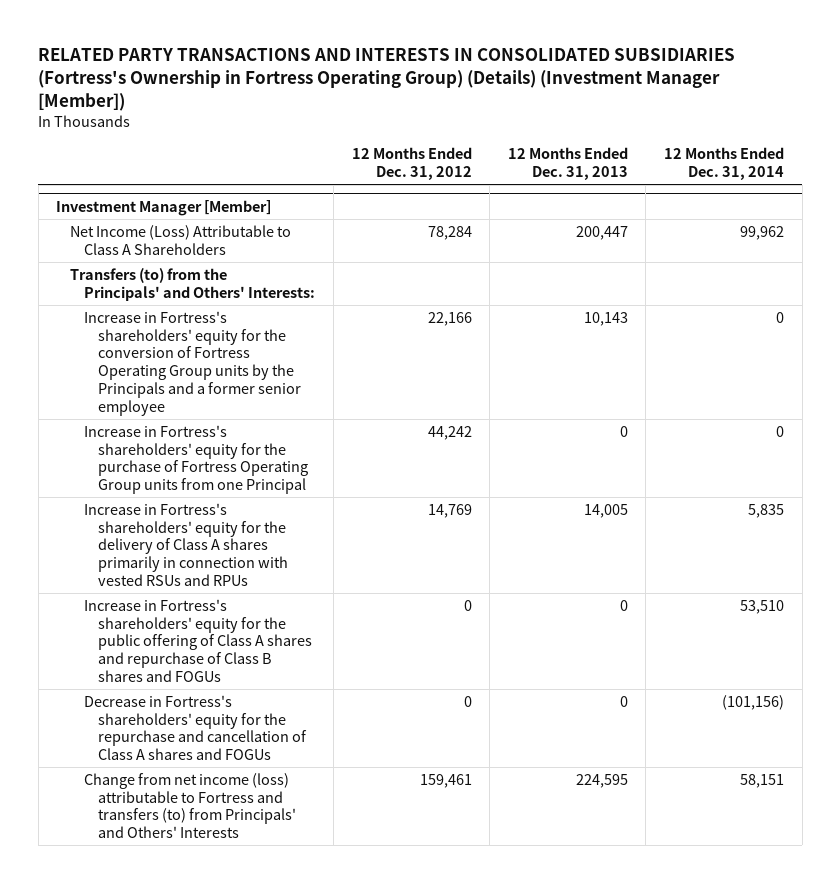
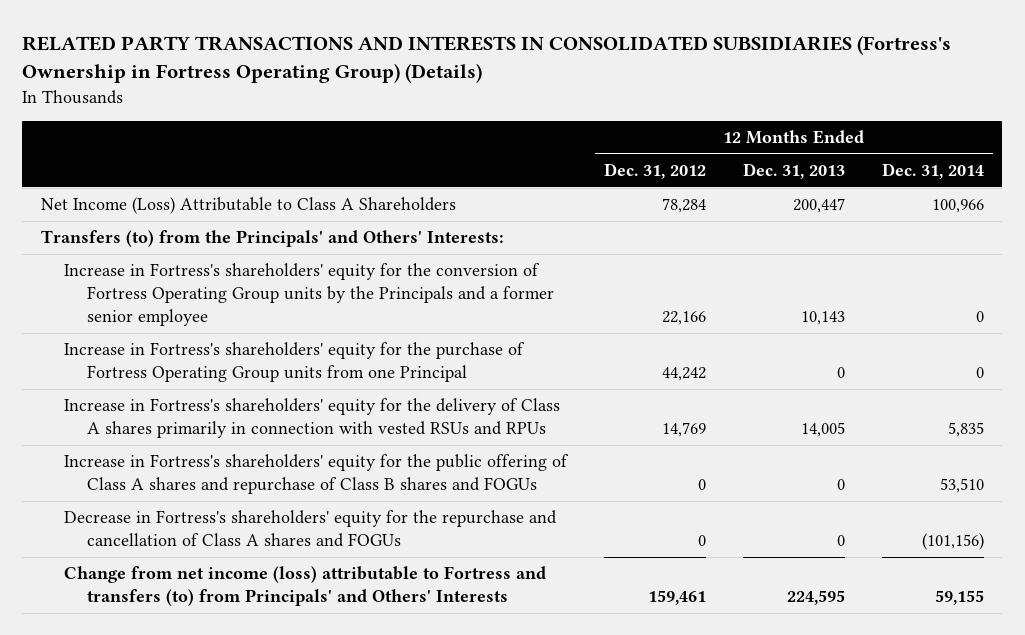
[38,48,736,111] RELATED PARTY TRANSACTIONS AND INTERESTS IN CONSOLIDATED SUBSIDIARIES (Fortress's Ownership in Fortress Operating Group) (Details) (Investment Manager [Member]) -> [22,35,952,84] RELATED PARTY TRANSACTIONS AND INTERESTS IN CONSOLIDATED SUBSIDIARIES (Fortress's Ownership in Fortress Operating Group) (Details)
[56,199,272,216] Investment Manager [Member] -> none
[740,225,785,240] 99,962 -> [931,199,984,214] 100,966
[740,773,785,788] 58,151 -> [934,590,984,606] 59,155

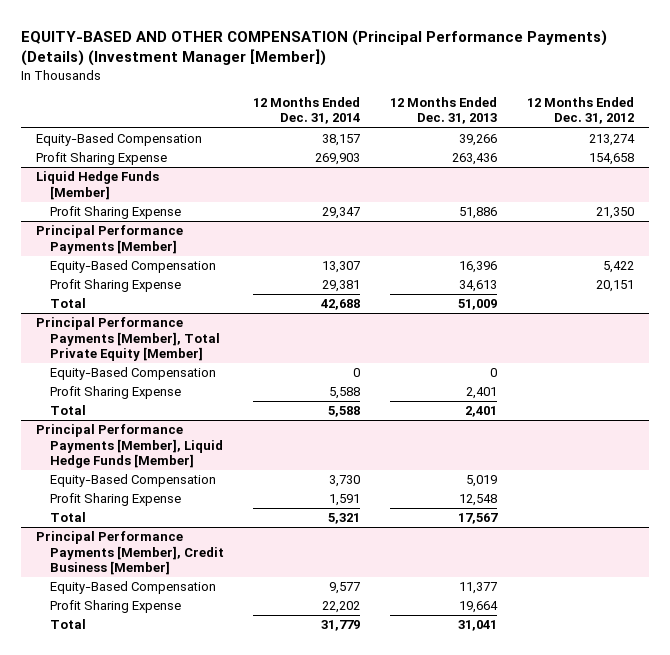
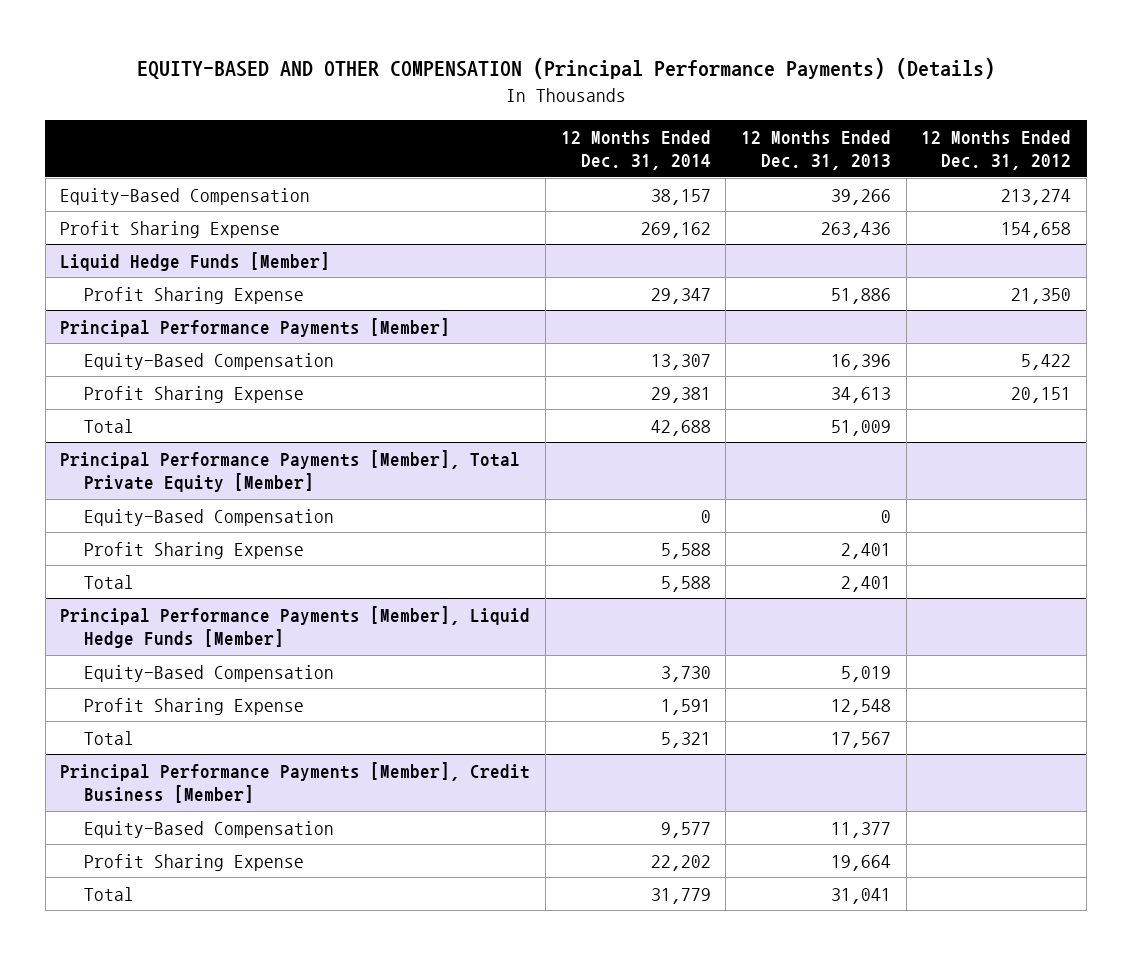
[21,29,608,66] EQUITY-BASED AND OTHER COMPENSATION (Principal Performance Payments) (Details) (Investment Manager [Member]) -> [136,57,995,79] EQUITY-BASED AND OTHER COMPENSATION (Principal Performance Payments) (Details)
[315,153,361,166] 269,903 -> [640,221,711,238] 269,162

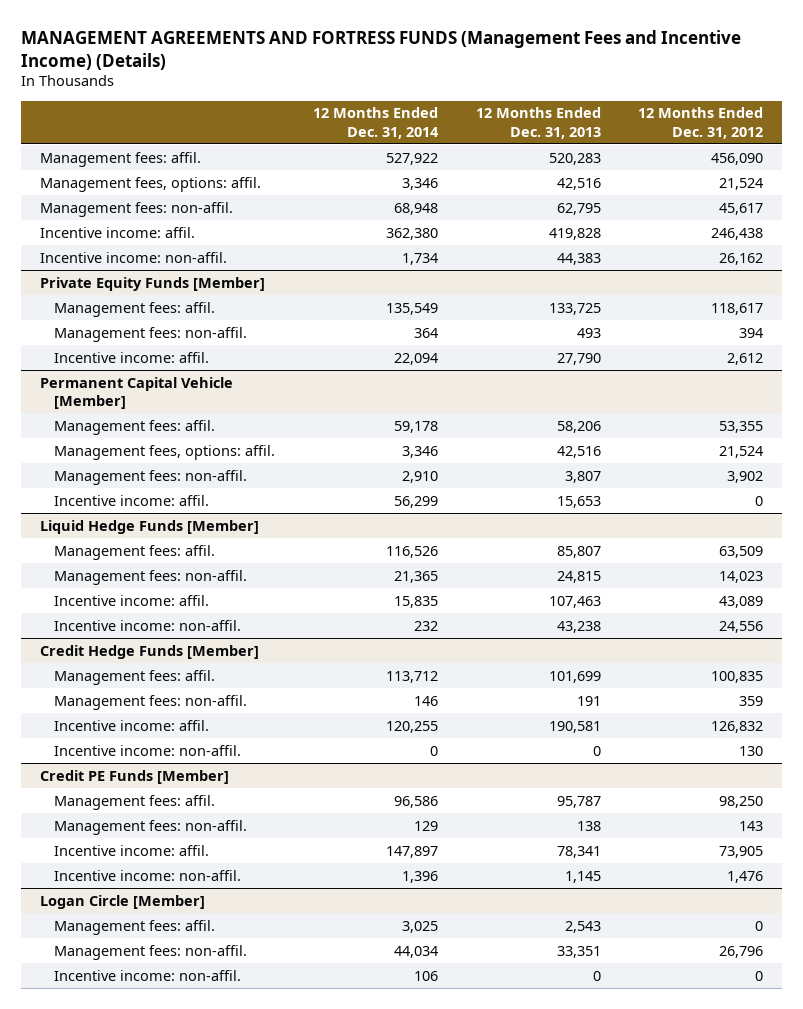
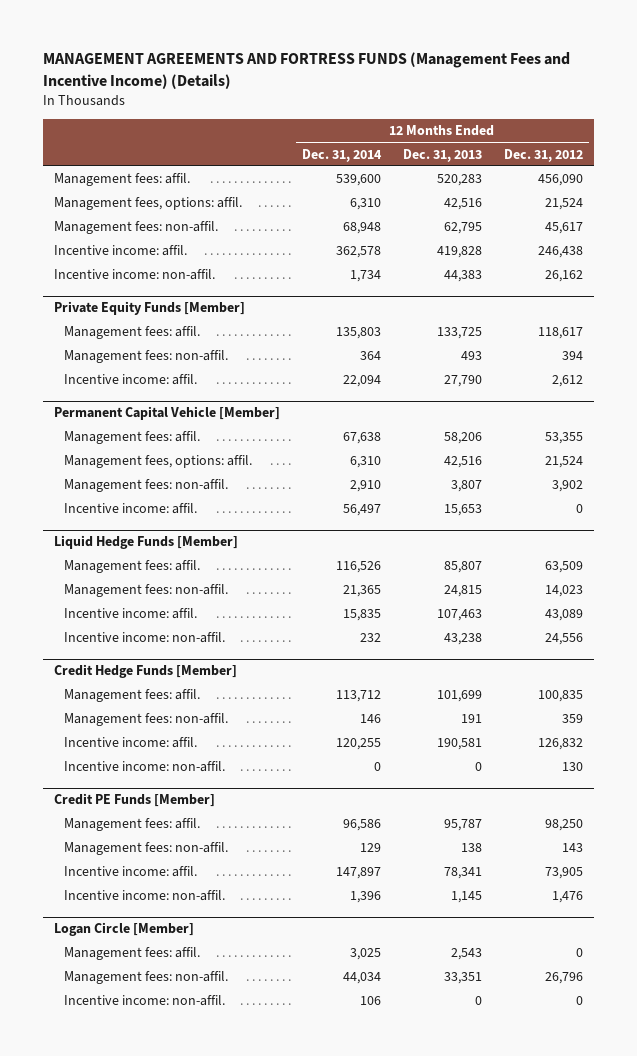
[385,152,438,165] 527,922 -> [335,174,381,187] 539,600
[401,177,438,190] 3,346 -> [349,198,381,211] 6,310
[385,227,438,240] 362,380 -> [335,246,381,259] 362,578
[385,302,438,315] 135,549 -> [335,327,381,340] 135,803
[393,420,438,433] 59,178 -> [342,432,381,445] 67,638
[401,445,438,458] 3,346 -> [349,456,381,469] 6,310
[393,495,438,508] 56,299 -> [342,504,381,517] 56,497

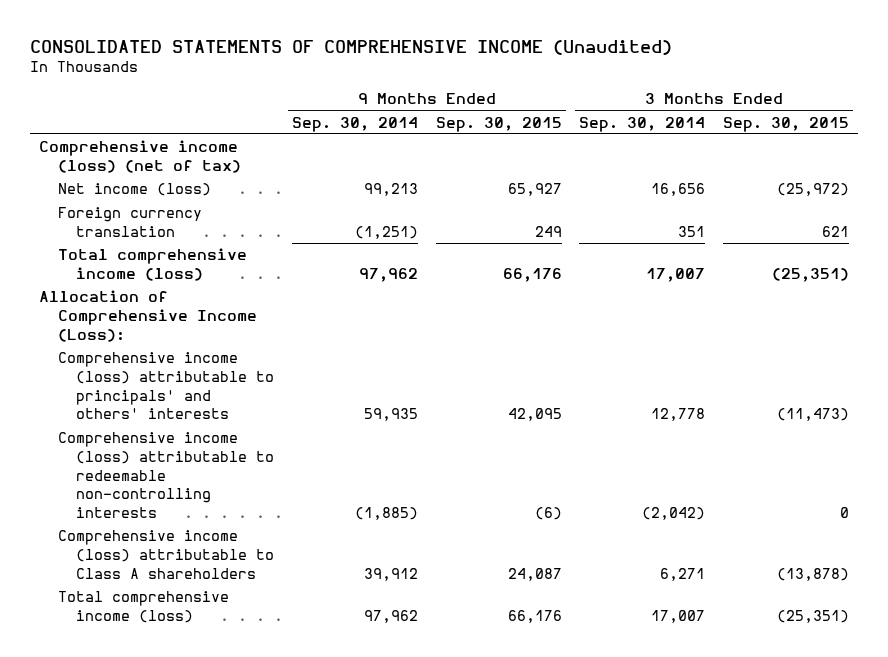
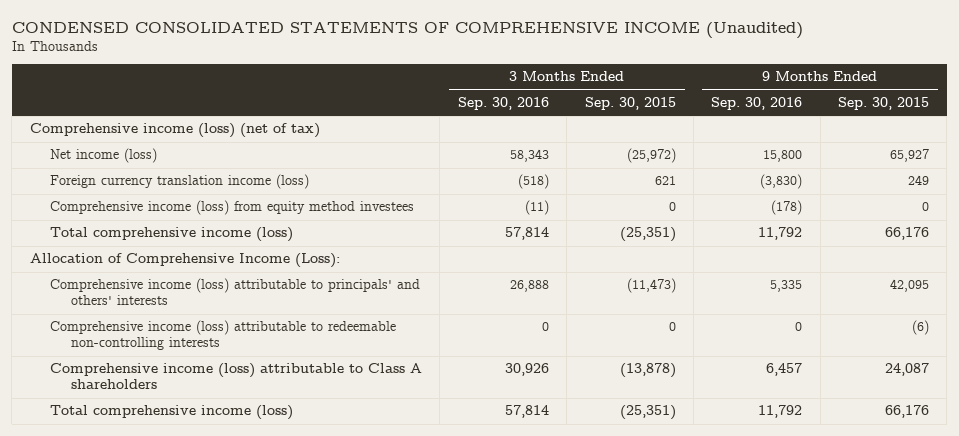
[30,39,673,55] CONSOLIDATED STATEMENTS OF COMPREHENSIVE INCOME (Unaudited) -> [11,21,803,39] CONDENSED CONSOLIDATED STATEMENTS OF COMPREHENSIVE INCOME (Unaudited)
[292,116,419,132] Sep. 30, 2014 -> none
[579,116,706,132] Sep. 30, 2014 -> none
none -> [457,97,549,111] Sep. 30, 2016
none -> [711,97,803,111] Sep. 30, 2016
[57,207,202,237] Foreign currency translation -> [50,174,310,190] Foreign currency translation income (loss)
none -> [50,200,415,216] Comprehensive income (loss) from equity method investees

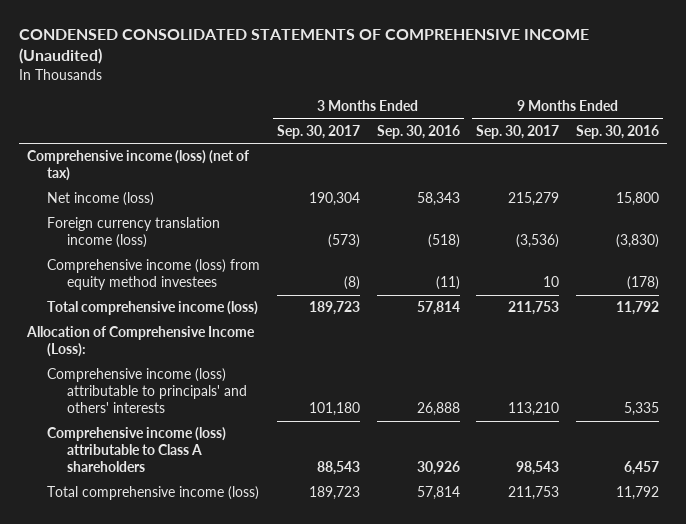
[584,97,676,111] Sep. 30, 2015 -> none
[838,97,930,111] Sep. 30, 2015 -> none
none -> [276,124,360,139] Sep. 30, 2017
none -> [476,124,560,139] Sep. 30, 2017
[50,320,397,351] Comprehensive income (loss) attributable to redeemable non-controlling interests -> none

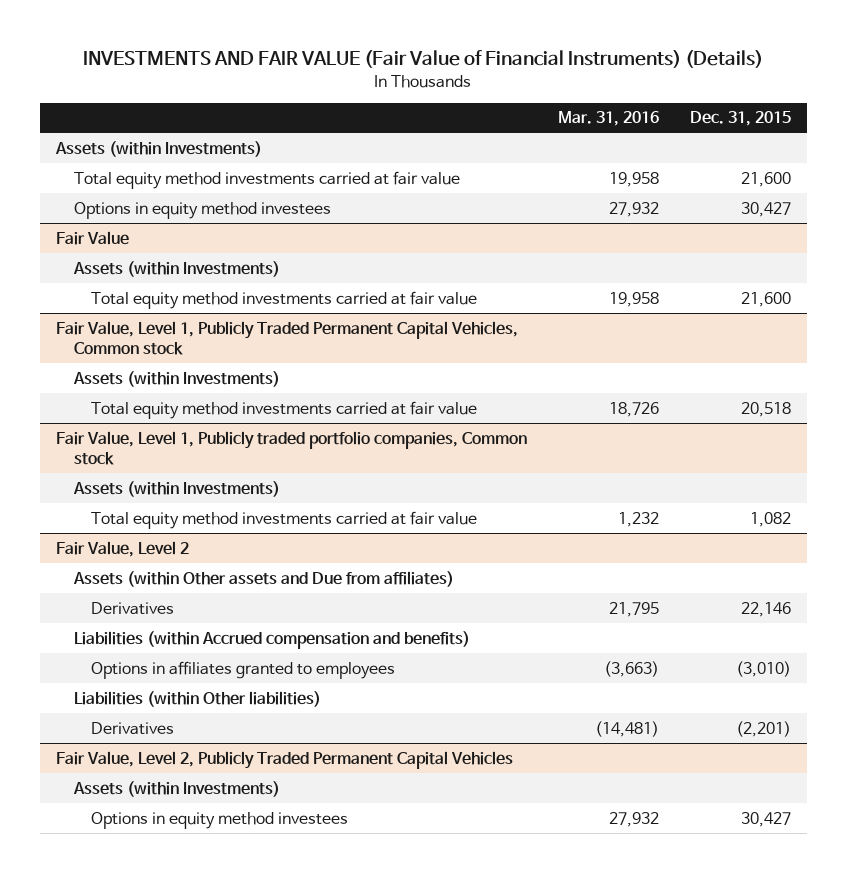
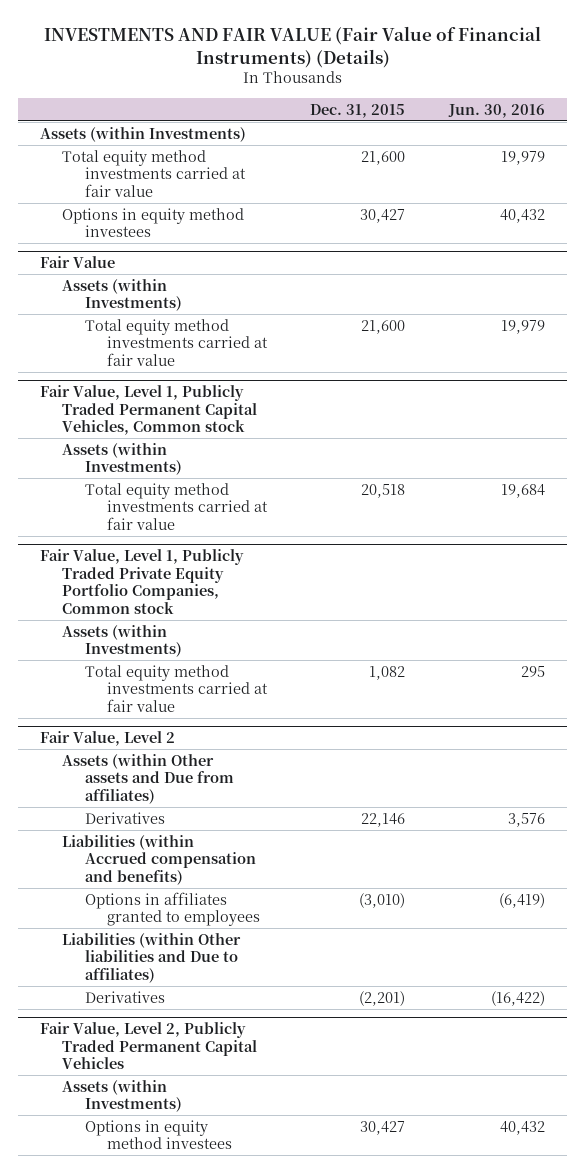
[557,111,659,127] Mar. 31, 2016 -> none
none -> [448,103,546,118] Jun. 30, 2016
[55,430,527,466] Fair Value, Level 1, Publicly traded portfolio companies, Common stock -> [40,549,245,614] Fair Value, Level 1, Publicly Traded Private Equity Portfolio Companies, Common stock
[73,690,321,707] Liabilities (within Other liabilities) -> [62,932,242,983] Liabilities (within Other liabilities and Due to affiliates)

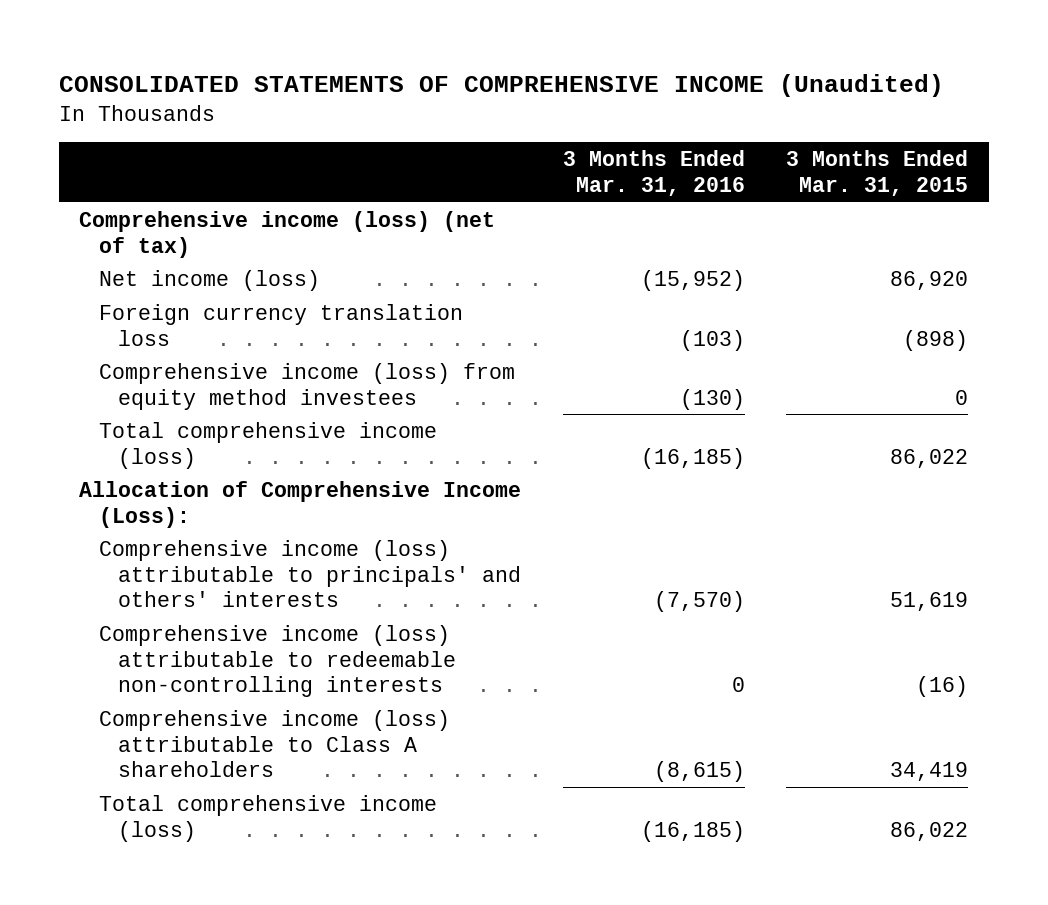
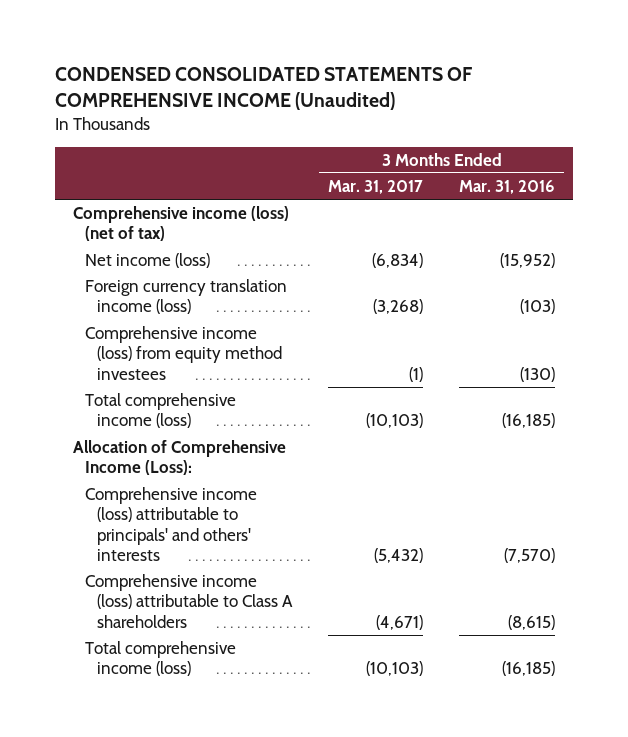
[58,74,944,98] CONSOLIDATED STATEMENTS OF COMPREHENSIVE INCOME (Unaudited) -> [54,66,472,111] CONDENSED CONSOLIDATED STATEMENTS OF COMPREHENSIVE INCOME (Unaudited)
[786,150,969,197] 3 Months Ended Mar. 31, 2015 -> none
none -> [328,179,424,194] Mar. 31, 2017
[98,303,463,346] Foreign currency translation loss -> [84,278,287,315] Foreign currency translation income (loss)
[98,624,456,698] Comprehensive income (loss) attributable to redeemable non-controlling interests -> none

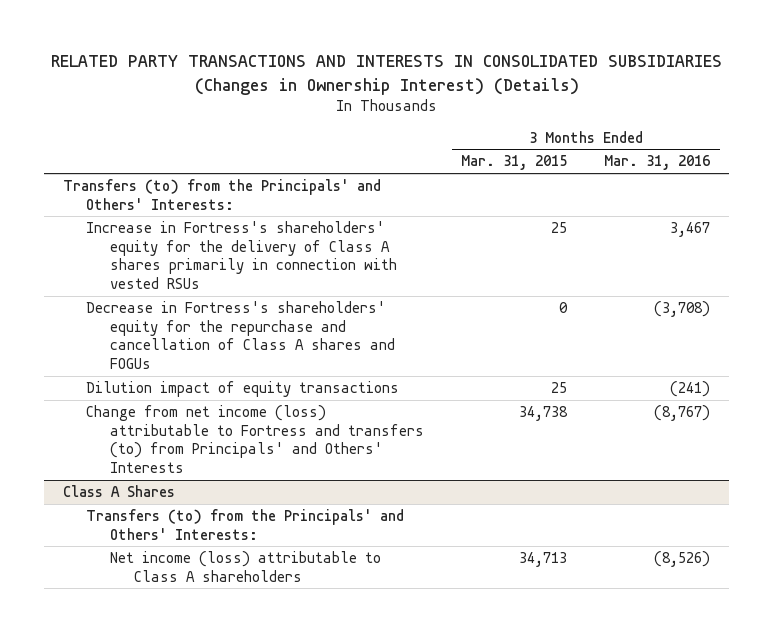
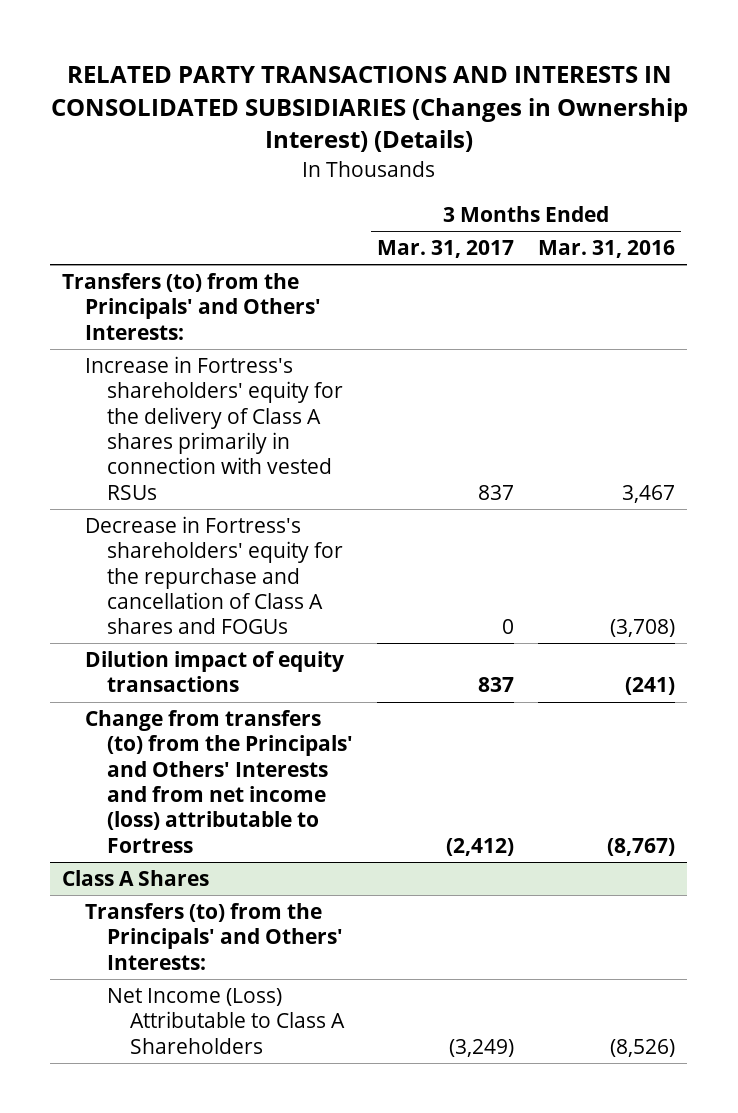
[461,155,568,171] Mar. 31, 2015 -> none
none -> [377,240,515,259] Mar. 31, 2017
[86,405,425,473] Change from net income (loss) attributable to Fortress and transfers (to) from Principals' and Others' Interests -> [84,710,354,853] Change from transfers (to) from the Principals' and Others' Interests and from net income (loss) attributable to Fortress
[110,551,382,582] Net income (loss) attributable to Class A shareholders -> [107,988,345,1054] Net Income (Loss) Attributable to Class A Shareholders

